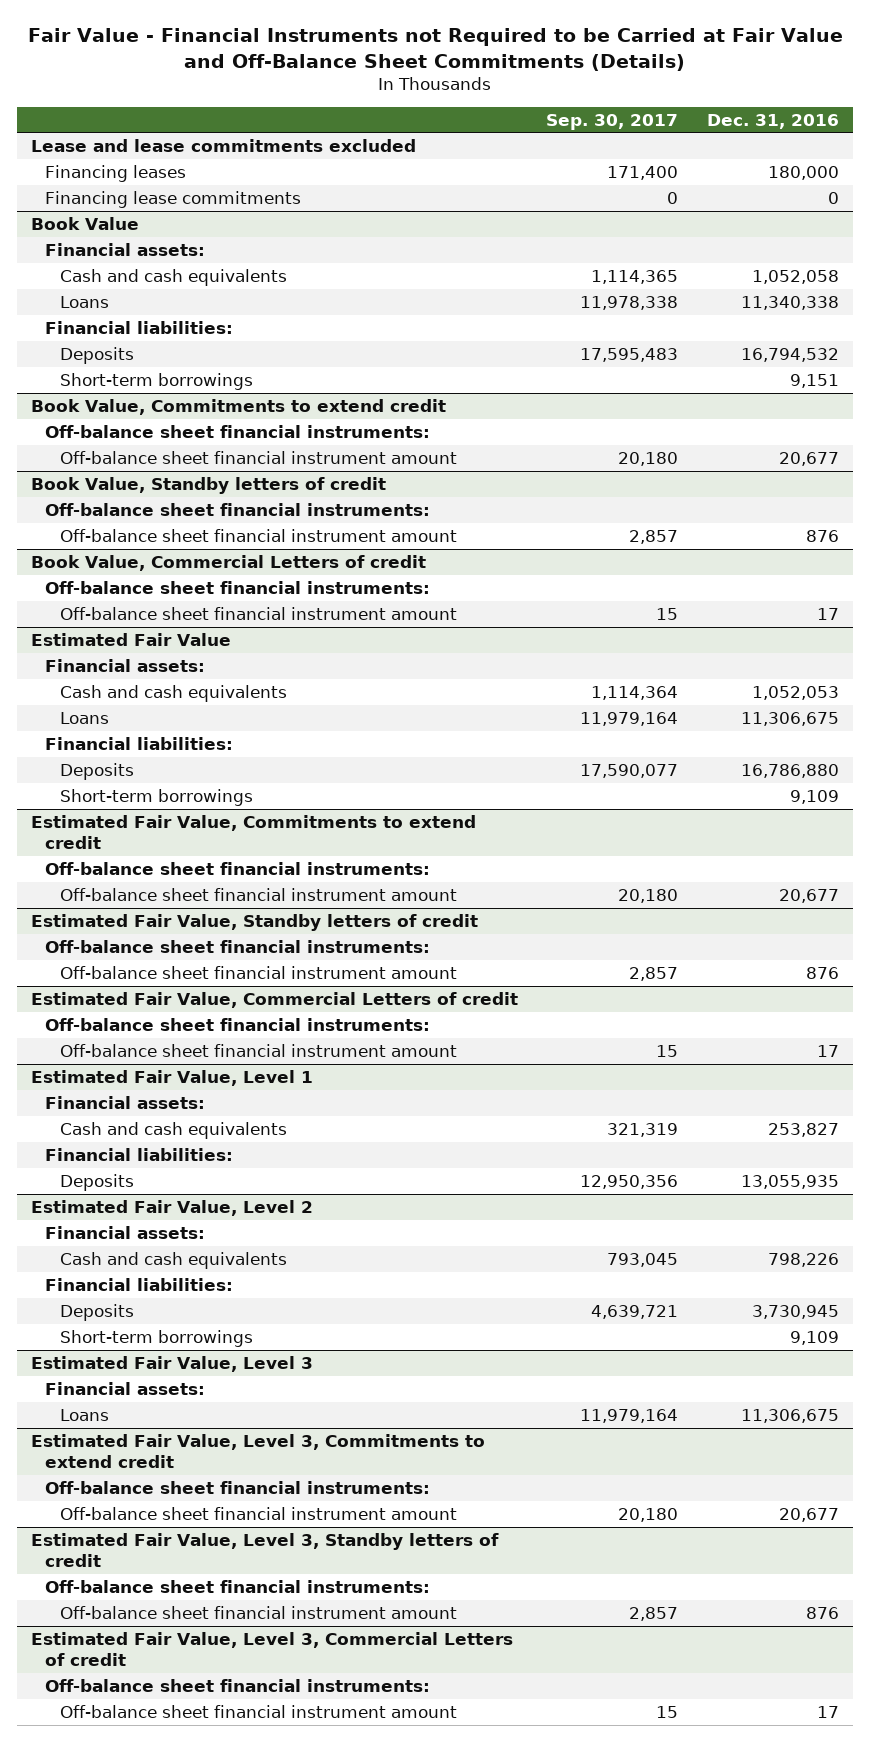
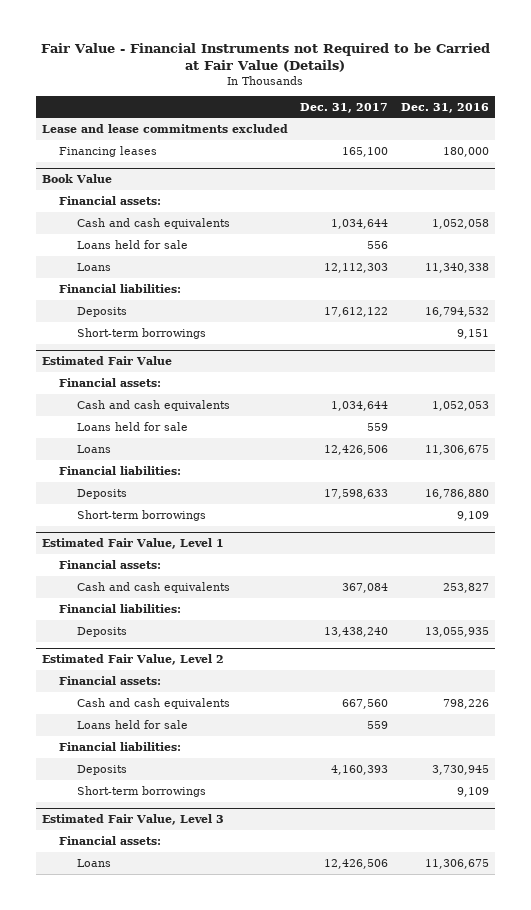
[27,28,843,71] Fair Value - Financial Instruments not Required to be Carried at Fair Value and Off-Balance Sheet Commitments (Details) -> [41,42,491,72] Fair Value - Financial Instruments not Required to be Carried at Fair Value (Details)
[546,113,679,130] Sep. 30, 2017 -> none
none -> [300,102,389,113] Dec. 31, 2017
[45,190,302,208] Financing lease commitments -> none
none -> [76,239,188,249] Loans held for sale
[30,398,446,415] Book Value, Commitments to extend credit -> none
[45,424,431,438] Off-balance sheet financial instruments: -> none
[59,450,457,464] Off-balance sheet financial instrument amount -> none
[30,476,386,494] Book Value, Standby letters of credit -> none
[45,502,431,516] Off-balance sheet financial instruments: -> none
[59,528,457,542] Off-balance sheet financial instrument amount -> none
[30,554,426,571] Book Value, Commercial Letters of credit -> none
[45,580,431,594] Off-balance sheet financial instruments: -> none
[59,606,457,620] Off-balance sheet financial instrument amount -> none
none -> [76,421,188,431] Loans held for sale
[30,814,476,849] Estimated Fair Value, Commitments to extend credit -> none
[45,861,431,875] Off-balance sheet financial instruments: -> none
[59,887,457,901] Off-balance sheet financial instrument amount -> none
[30,913,478,931] Estimated Fair Value, Standby letters of credit -> none
[45,939,431,953] Off-balance sheet financial instruments: -> none
[59,965,457,979] Off-balance sheet financial instrument amount -> none
[30,991,518,1008] Estimated Fair Value, Commercial Letters of credit -> none
[45,1017,431,1031] Off-balance sheet financial instruments: -> none
[59,1043,457,1057] Off-balance sheet financial instrument amount -> none
none -> [76,719,188,729] Loans held for sale
[30,1433,485,1468] Estimated Fair Value, Level 3, Commitments to extend credit -> none
[45,1480,431,1494] Off-balance sheet financial instruments: -> none
[59,1506,457,1520] Off-balance sheet financial instrument amount -> none
[30,1532,499,1567] Estimated Fair Value, Level 3, Standby letters of credit -> none
[45,1579,431,1593] Off-balance sheet financial instruments: -> none
[59,1605,457,1619] Off-balance sheet financial instrument amount -> none
[30,1631,513,1666] Estimated Fair Value, Level 3, Commercial Letters of credit -> none
[45,1678,431,1692] Off-balance sheet financial instruments: -> none
[59,1704,457,1718] Off-balance sheet financial instrument amount -> none

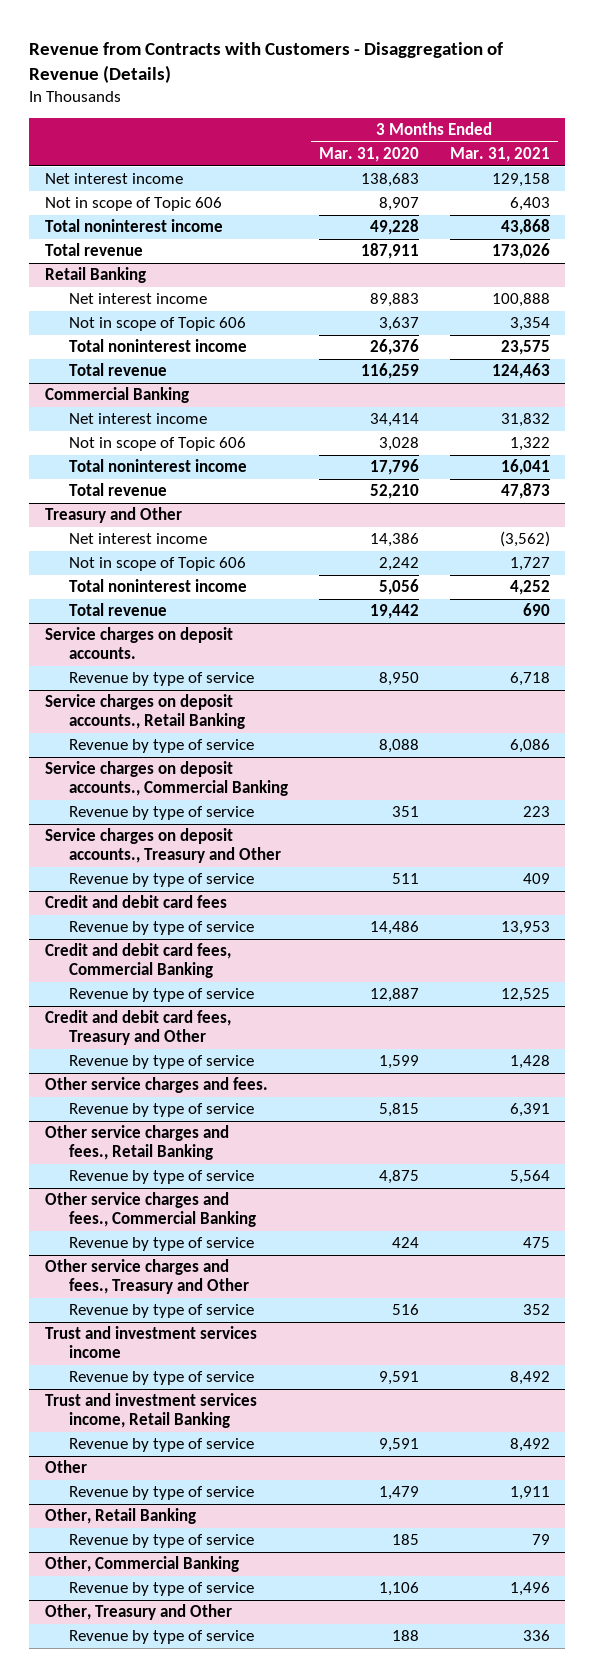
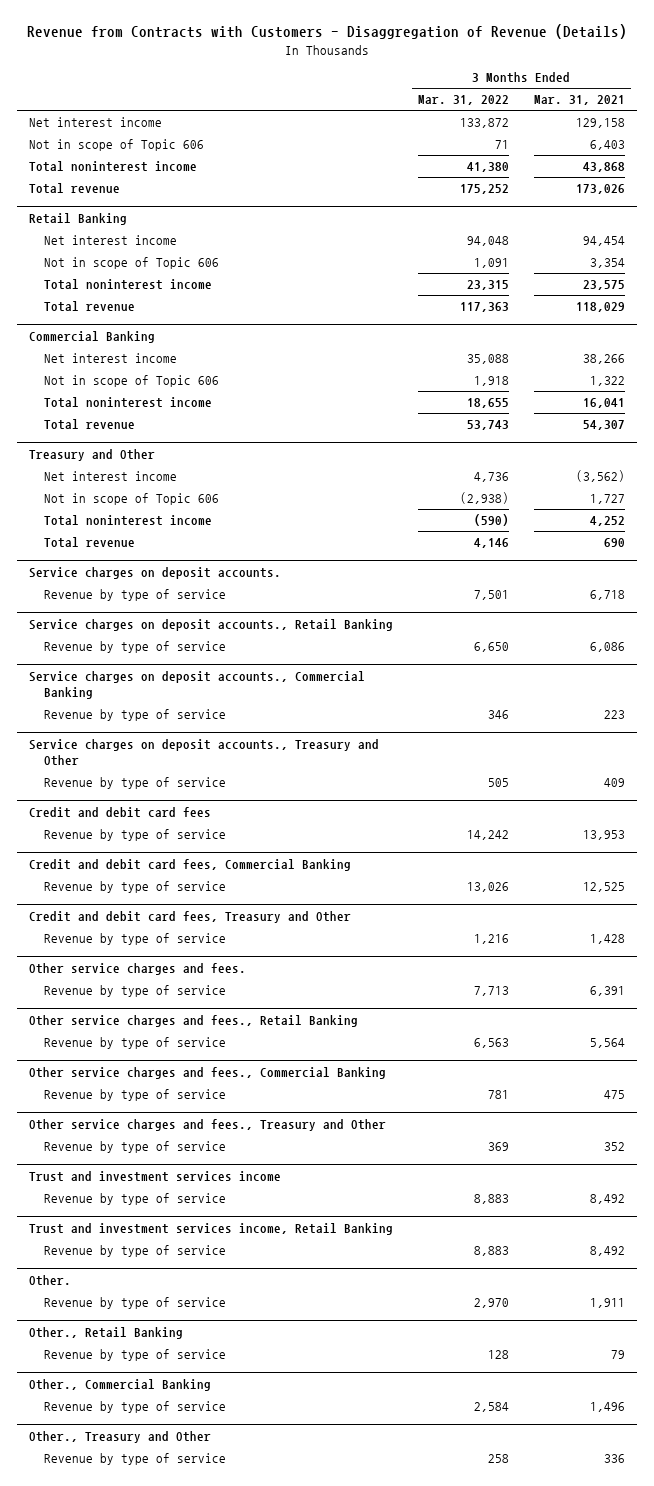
[318,147,419,163] Mar. 31, 2020 -> none
none -> [418,95,510,106] Mar. 31, 2022
[491,293,550,308] 100,888 -> [582,236,625,247] 94,454
[491,363,550,380] 124,463 -> [575,302,625,313] 118,029
[500,413,550,428] 31,832 -> [582,354,625,365] 38,266
[500,483,550,500] 47,873 -> [582,420,625,431] 54,307
[44,1460,87,1474] Other -> [29,1275,72,1287] Other.
[44,1508,196,1525] Other, Retail Banking -> [29,1327,184,1340] Other., Retail Banking
[44,1556,239,1573] Other, Commercial Banking -> [29,1379,212,1392] Other., Commercial Banking
[44,1604,232,1621] Other, Treasury and Other -> [29,1431,212,1444] Other., Treasury and Other

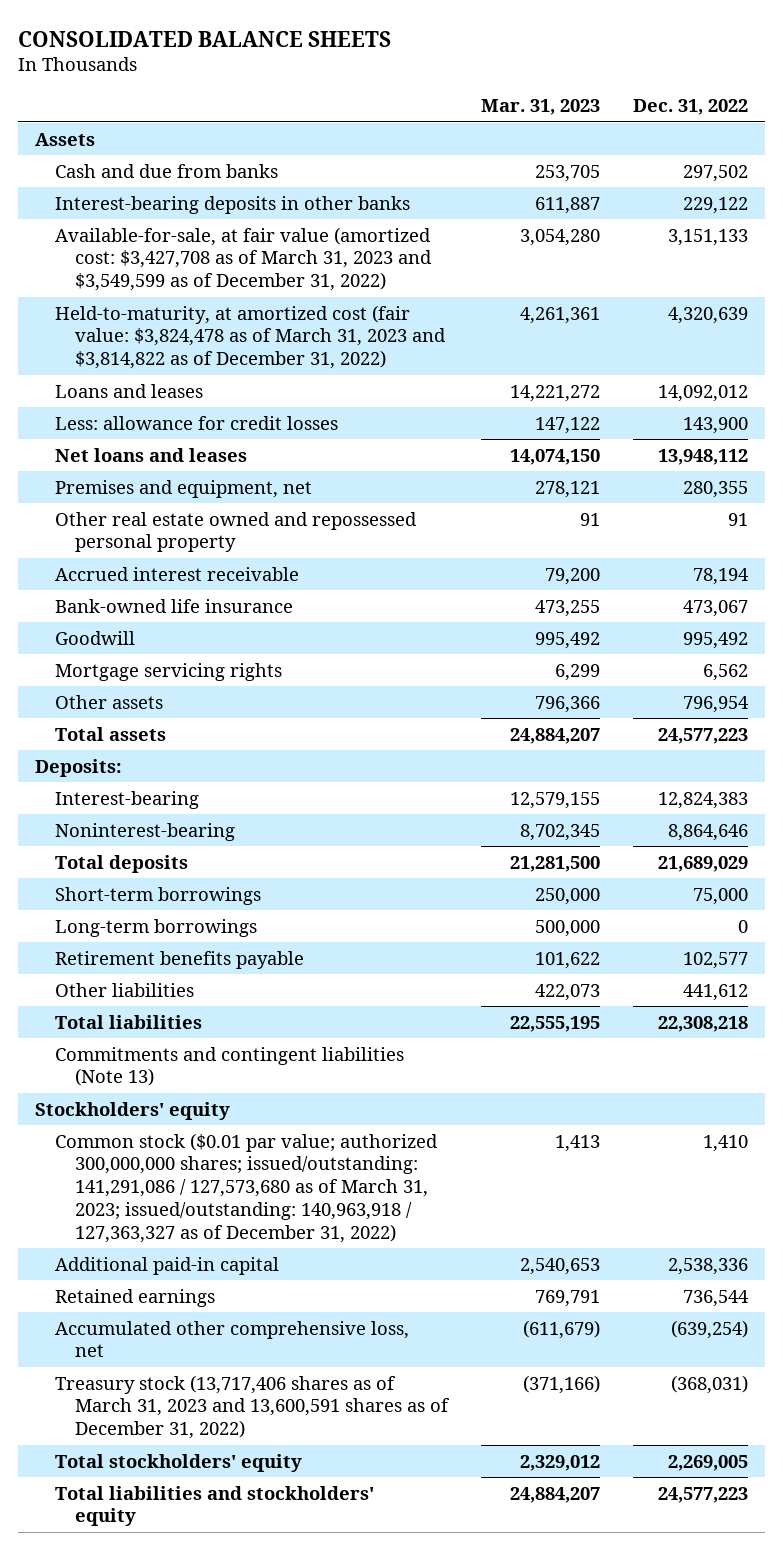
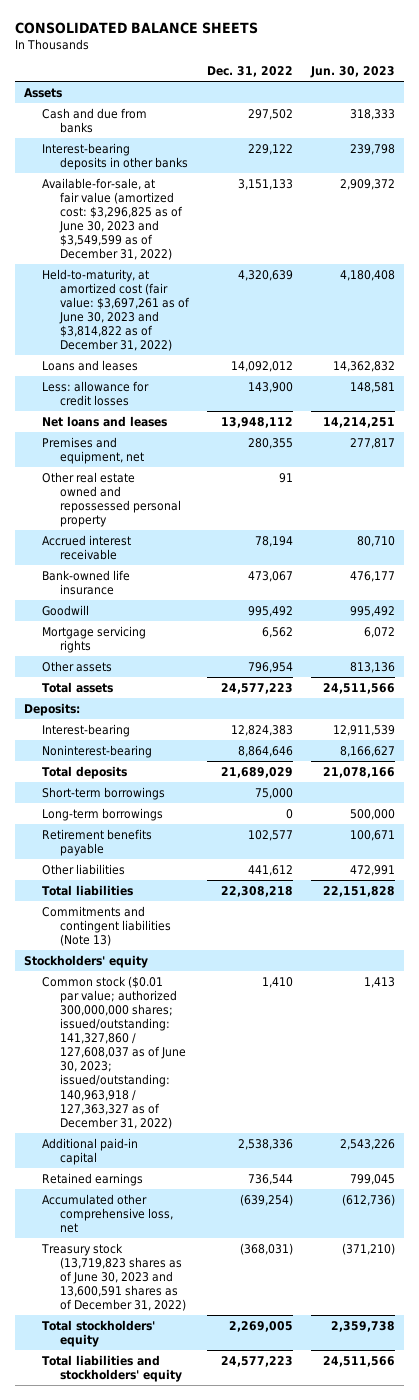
[480,99,600,116] Mar. 31, 2023 -> none
none -> [309,66,395,79] Jun. 30, 2023
[54,226,432,292] Available-for-sale, at fair value (amortized cost: $3,427,708 as of March 31, 2023 and $3,549,599 as of December 31, 2022) -> [41,177,183,261] Available-for-sale, at fair value (amortized cost: $3,296,825 as of June 30, 2023 and $3,549,599 as of December 31, 2022)
[54,304,446,370] Held-to-maturity, at amortized cost (fair value: $3,824,478 as of March 31, 2023 and $3,814,822 as of December 31, 2022) -> [41,268,190,352] Held-to-maturity, at amortized cost (fair value: $3,697,261 as of June 30, 2023 and $3,814,822 as of December 31, 2022)
[54,1132,438,1243] Common stock ($0.01 par value; authorized 300,000,000 shares; issued/outstanding: 141,291,086 / 127,573,680 as of March 31, 2023; issued/outstanding: 140,963,918 / 127,363,327 as of December 31, 2022) -> [41,975,186,1129] Common stock ($0.01 par value; authorized 300,000,000 shares; issued/outstanding: 141,327,860 / 127,608,037 as of June 30, 2023; issued/outstanding: 140,963,918 / 127,363,327 as of December 31, 2022)
[54,1374,450,1440] Treasury stock (13,717,406 shares as of March 31, 2023 and 13,600,591 shares as of December 31, 2022) -> [40,1242,186,1312] Treasury stock (13,719,823 shares as of June 30, 2023 and 13,600,591 shares as of December 31, 2022)

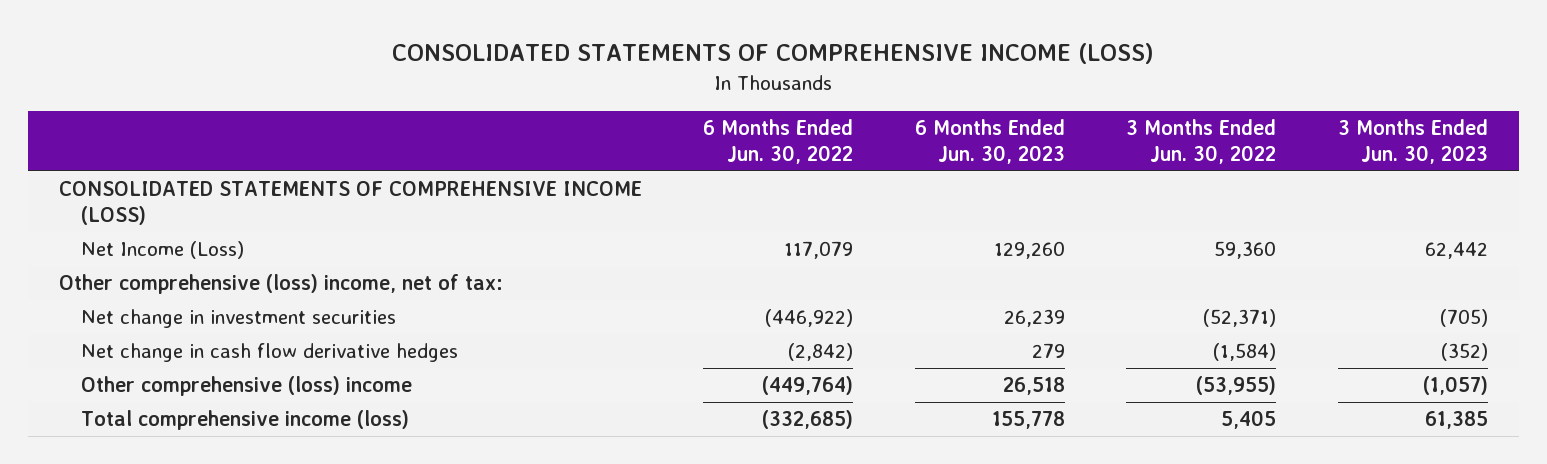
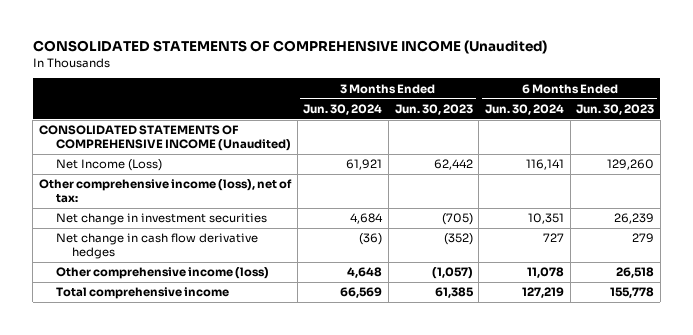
[392,43,1155,65] CONSOLIDATED STATEMENTS OF COMPREHENSIVE INCOME (LOSS) -> [32,39,547,54] CONSOLIDATED STATEMENTS OF COMPREHENSIVE INCOME (Unaudited)
[703,119,854,165] 6 Months Ended Jun. 30, 2022 -> none
[1126,119,1277,165] 3 Months Ended Jun. 30, 2022 -> none
none -> [303,103,383,115] Jun. 30, 2024
none -> [484,103,564,115] Jun. 30, 2024
[59,181,643,226] CONSOLIDATED STATEMENTS OF COMPREHENSIVE INCOME (LOSS) -> [39,125,291,152] CONSOLIDATED STATEMENTS OF COMPREHENSIVE INCOME (Unaudited)
[59,274,504,295] Other comprehensive (loss) income, net of tax: -> [39,179,293,204] Other comprehensive income (loss), net of tax:
[81,376,413,397] Other comprehensive (loss) income -> [55,267,269,280] Other comprehensive income (loss)
[81,410,410,431] Total comprehensive income (loss) -> [55,287,229,300] Total comprehensive income

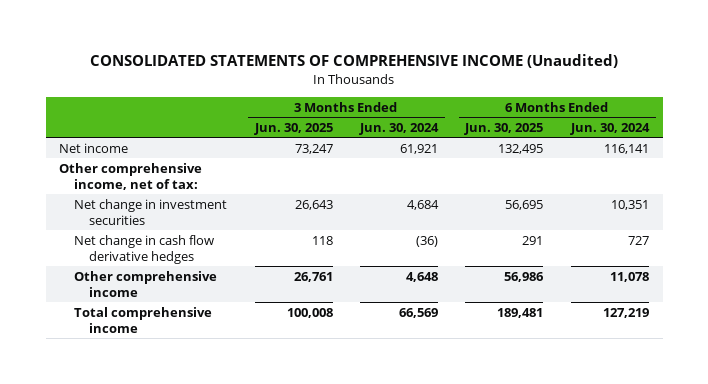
[394,103,473,115] Jun. 30, 2023 -> none
[576,103,655,115] Jun. 30, 2023 -> none
none -> [253,122,333,135] Jun. 30, 2025
none -> [464,122,544,135] Jun. 30, 2025
[39,125,291,152] CONSOLIDATED STATEMENTS OF COMPREHENSIVE INCOME (Unaudited) -> none
[55,159,162,172] Net Income (Loss) -> [59,142,129,153] Net income
[39,179,293,204] Other comprehensive income (loss), net of tax: -> [59,162,203,190] Other comprehensive income, net of tax:
[55,267,269,280] Other comprehensive income (loss) -> [74,270,218,297] Other comprehensive income

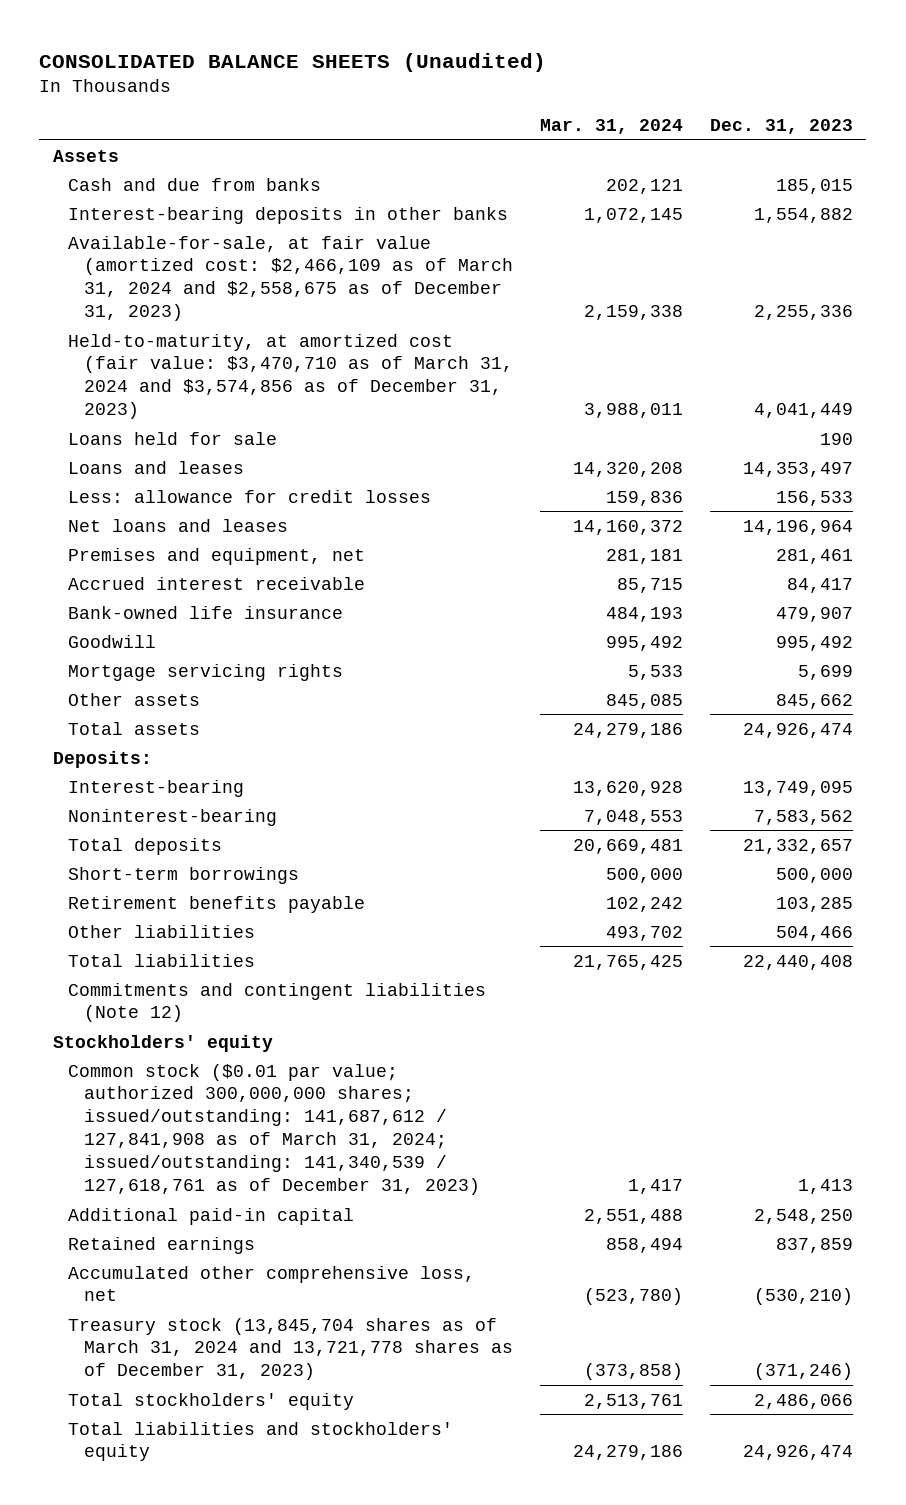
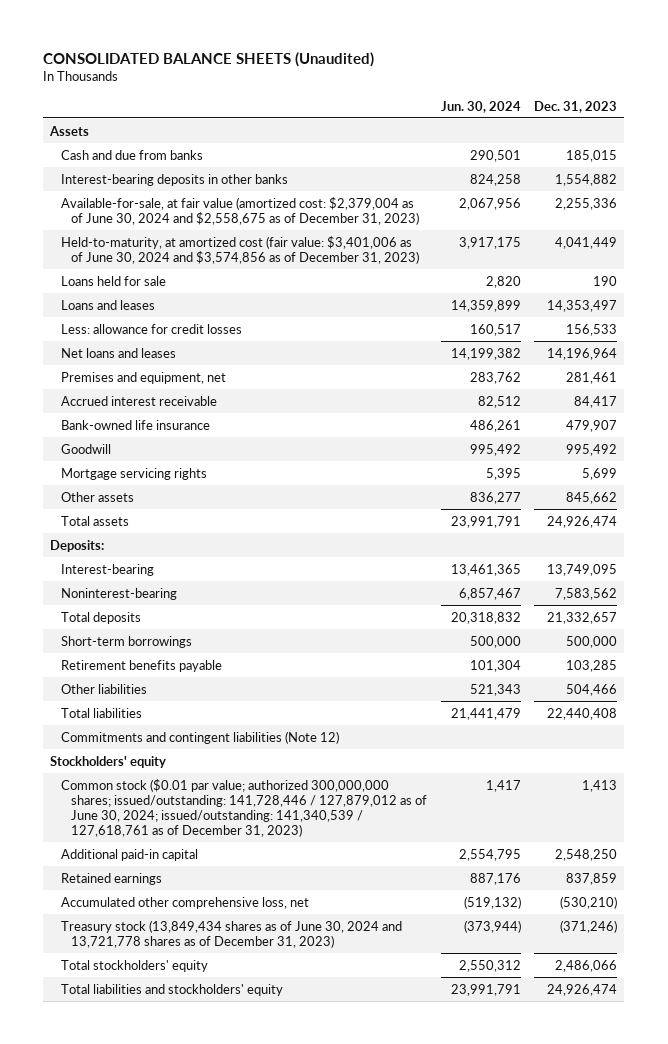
[539,119,683,135] Mar. 31, 2024 -> none
none -> [440,100,521,113] Jun. 30, 2024
[68,235,514,322] Available-for-sale, at fair value (amortized cost: $2,466,109 as of March 31, 2024 and $2,558,675 as of December 31, 2023) -> [60,196,420,225] Available-for-sale, at fair value (amortized cost: $2,379,004 as of June 30, 2024 and $2,558,675 as of December 31, 2023)
[68,333,514,420] Held-to-maturity, at amortized cost (fair value: $3,470,710 as of March 31, 2024 and $3,574,856 as of December 31, 2023) -> [60,235,420,264] Held-to-maturity, at amortized cost (fair value: $3,401,006 as of June 30, 2024 and $3,574,856 as of December 31, 2023)
[68,1063,481,1195] Common stock ($0.01 par value; authorized 300,000,000 shares; issued/outstanding: 141,687,612 / 127,841,908 as of March 31, 2024; issued/outstanding: 141,340,539 / 127,618,761 as of December 31, 2023) -> [60,778,428,837] Common stock ($0.01 par value; authorized 300,000,000 shares; issued/outstanding: 141,728,446 / 127,879,012 as of June 30, 2024; issued/outstanding: 141,340,539 / 127,618,761 as of December 31, 2023)
[68,1317,514,1381] Treasury stock (13,845,704 shares as of March 31, 2024 and 13,721,778 shares as of December 31, 2023) -> [60,919,402,948] Treasury stock (13,849,434 shares as of June 30, 2024 and 13,721,778 shares as of December 31, 2023)

